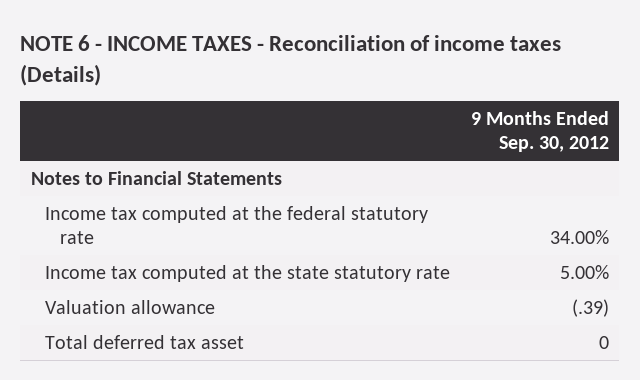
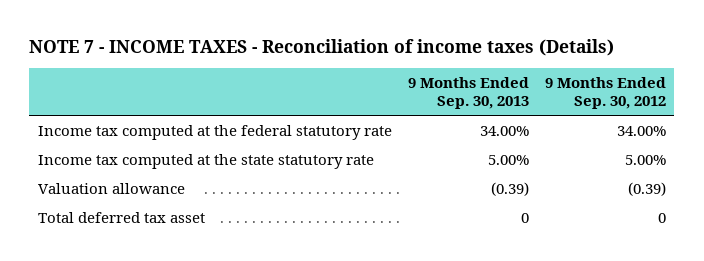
[20,34,562,86] NOTE 6 - INCOME TAXES - Reconciliation of income taxes (Details) -> [29,38,615,56] NOTE 7 - INCOME TAXES - Reconciliation of income taxes (Details)
none -> [407,77,529,110] 9 Months Ended Sep. 30, 2013
[30,170,282,185] Notes to Financial Statements -> none
[572,298,610,317] (.39) -> [628,182,667,197] (0.39)

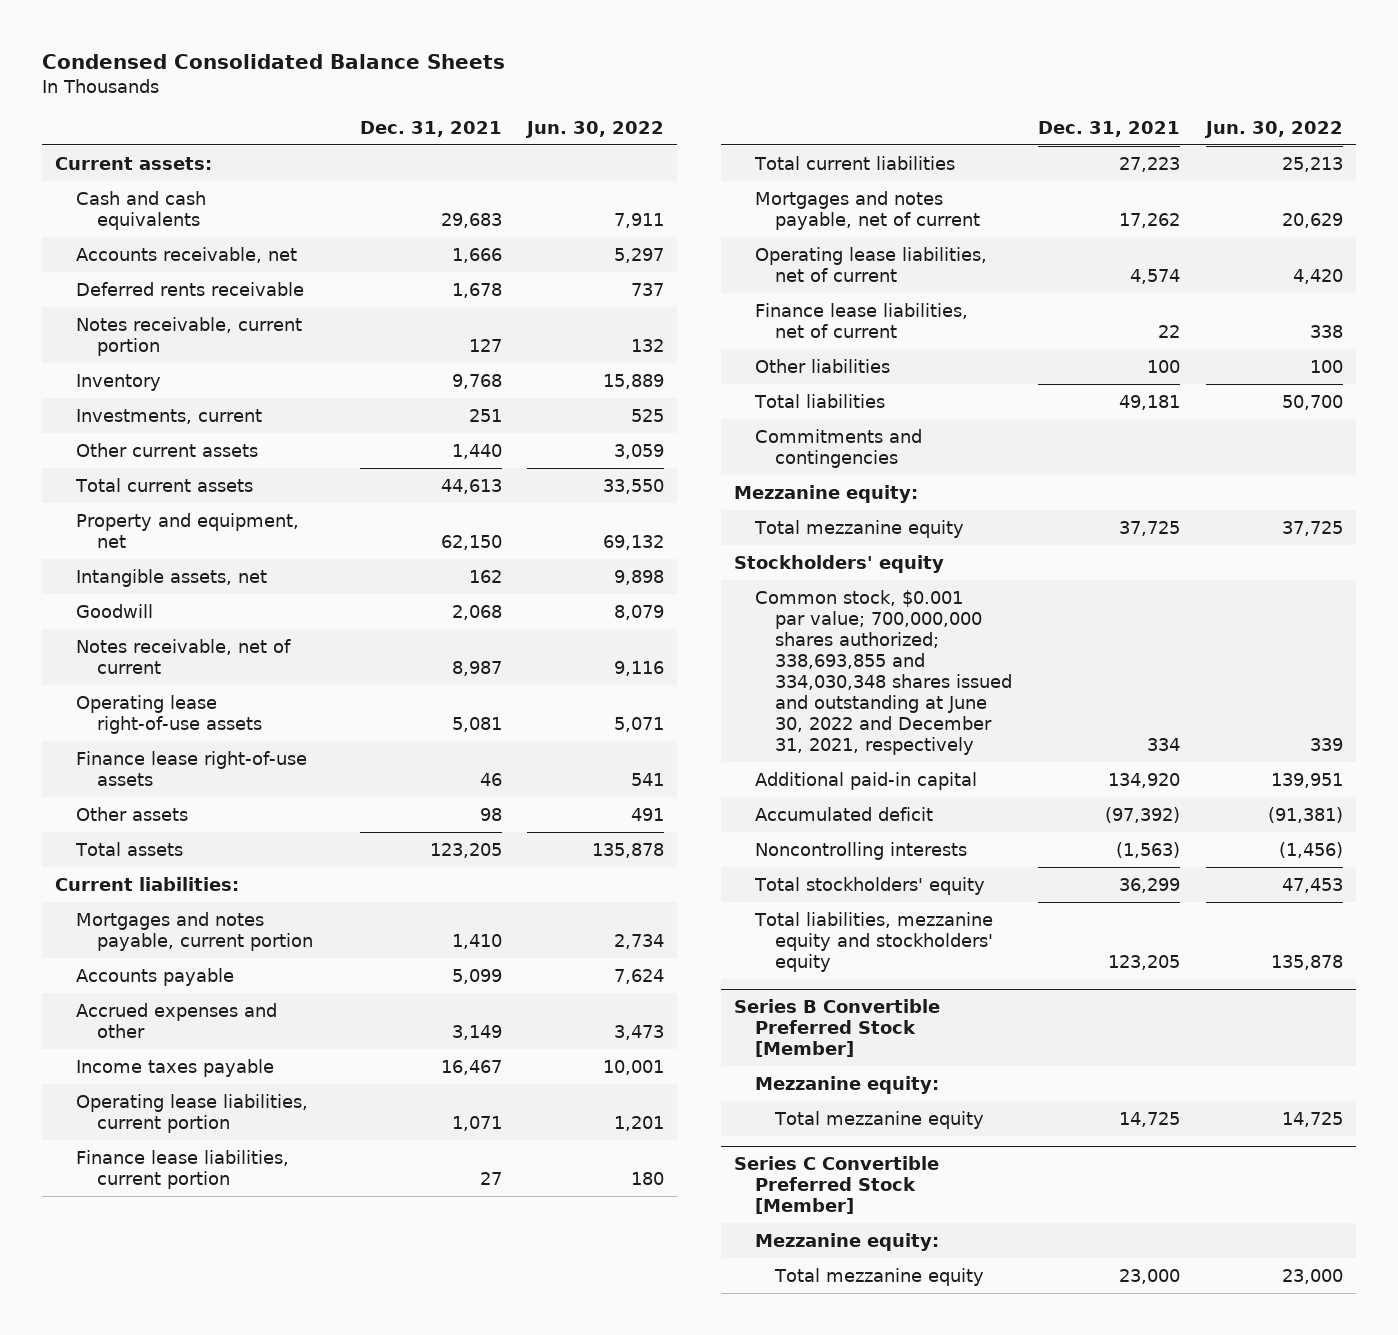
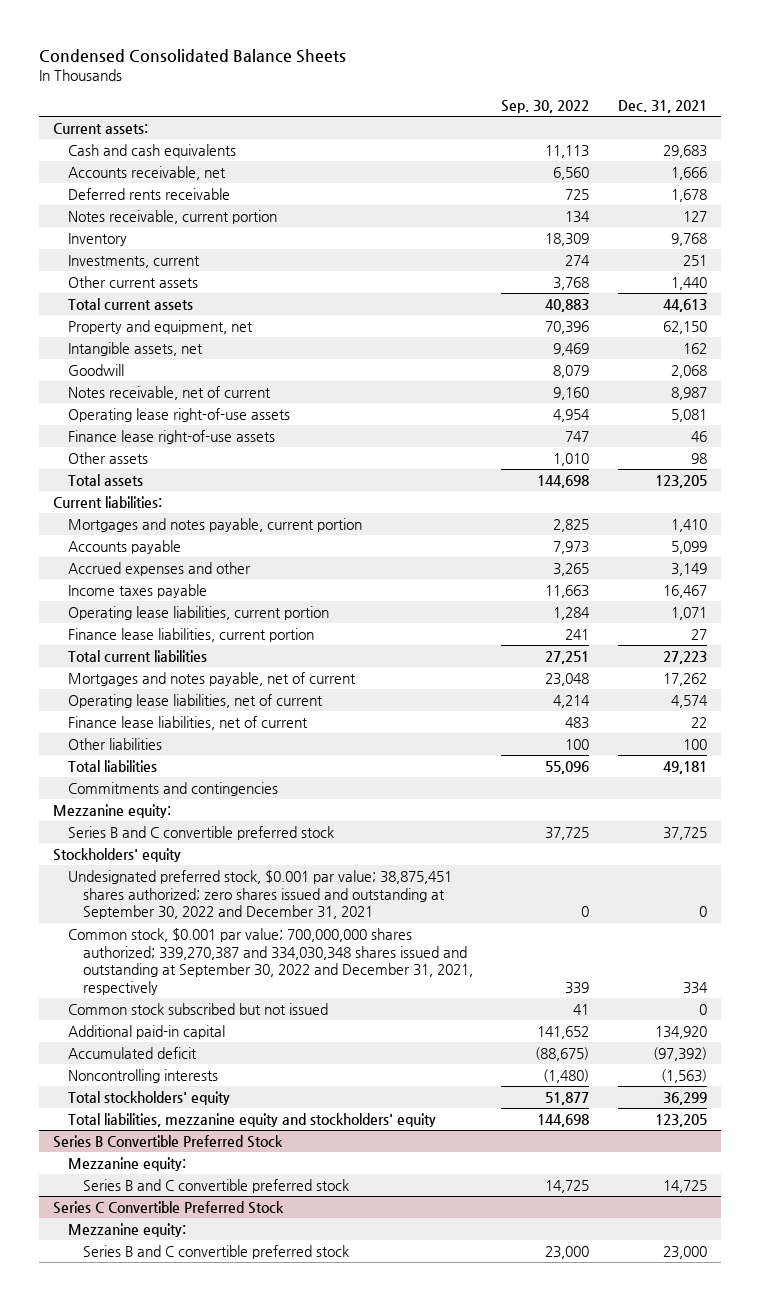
[525,120,665,138] Jun. 30, 2022 -> none
none -> [501,100,590,114] Sep. 30, 2022
[753,519,964,538] Total mezzanine equity -> [67,826,334,841] Series B and C convertible preferred stock
none -> [67,870,452,920] Undesignated preferred stock, $0.001 par value; 38,875,451 shares authorized; zero shares issued and outstanding at September 30, 2022 and December 31, 2021
[754,589,1013,756] Common stock, $0.001 par value; 700,000,000 shares authorized; 338,693,855 and 334,030,348 shares issued and outstanding at June 30, 2022 and December 31, 2021, respectively -> [67,928,473,995] Common stock, $0.001 par value; 700,000,000 shares authorized; 339,270,387 and 334,030,348 shares issued and outstanding at September 30, 2022 and December 31, 2021, respectively
none -> [67,1003,328,1016] Common stock subscribed but not issued
[733,999,940,1058] Series B Convertible Preferred Stock [Member] -> [53,1135,284,1149] Series B Convertible Preferred Stock
[774,1110,985,1129] Total mezzanine equity -> [82,1179,349,1194] Series B and C convertible preferred stock
[733,1156,939,1215] Series C Convertible Preferred Stock [Member] -> [53,1201,285,1215] Series C Convertible Preferred Stock
[774,1267,985,1286] Total mezzanine equity -> [82,1245,349,1260] Series B and C convertible preferred stock

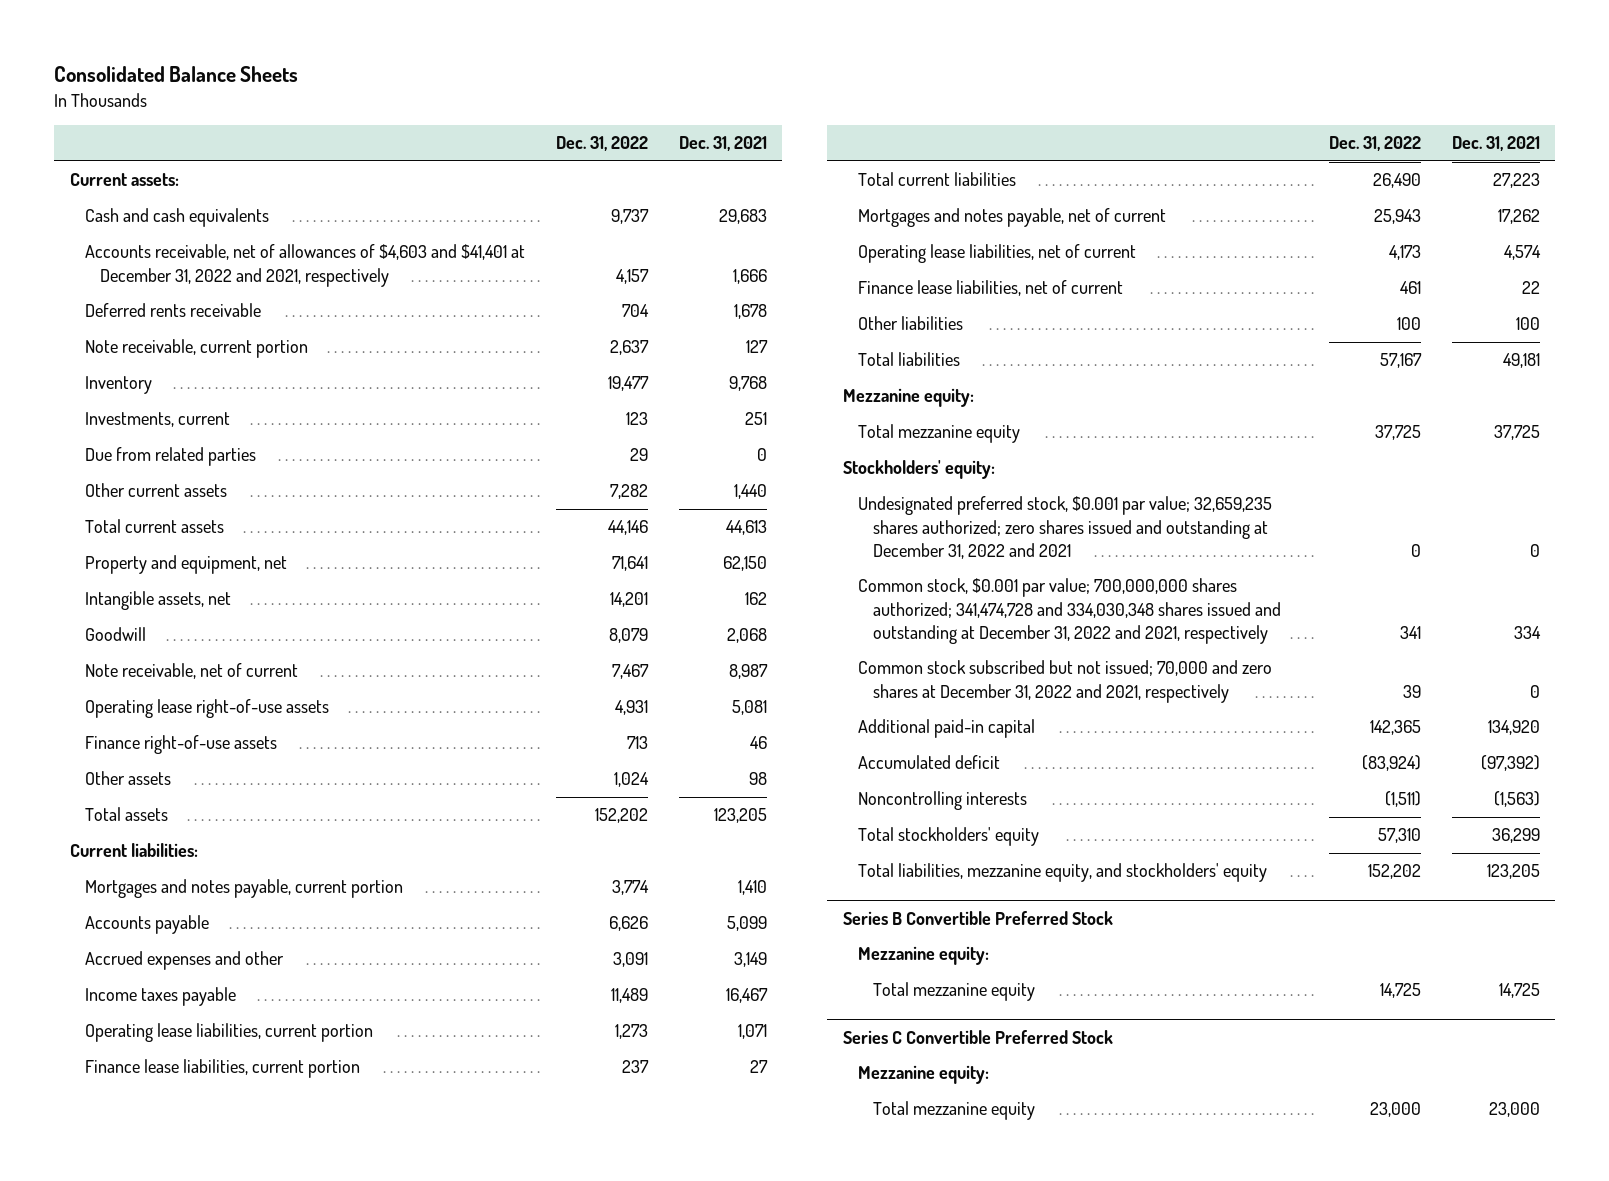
[38,48,346,63] Condensed Consolidated Balance Sheets -> [54,66,299,83] Consolidated Balance Sheets
[501,100,590,114] Sep. 30, 2022 -> none
none -> [555,136,648,152] Dec. 31, 2022
[67,166,226,181] Accounts receivable, net -> [84,244,525,287] Accounts receivable, net of allowances of $4,603 and $41,401 at December 31, 2022 and 2021, respectively
[67,210,277,225] Notes receivable, current portion -> [84,339,308,359] Note receivable, current portion
none -> [84,447,256,467] Due from related parties
[67,386,271,401] Notes receivable, net of current -> [84,663,298,680] Note receivable, net of current
[67,430,275,445] Finance lease right-of-use assets -> [84,735,277,755] Finance right-of-use assets
[67,782,278,797] Commitments and contingencies -> none
[67,1003,328,1016] Common stock subscribed but not issued -> none
[67,826,334,841] Series B and C convertible preferred stock -> [858,424,1021,444] Total mezzanine equity
[53,848,182,863] Stockholders' equity -> [842,460,995,480] Stockholders' equity:
[67,870,452,920] Undesignated preferred stock, $0.001 par value; 38,875,451 shares authorized; zero shares issued and outstanding at September 30, 2022 and December 31, 2021 -> [858,496,1273,560] Undesignated preferred stock, $0.001 par value; 32,659,235 shares authorized; zero shares issued and outstanding at December 31, 2022 and 2021
[67,928,473,995] Common stock, $0.001 par value; 700,000,000 shares authorized; 339,270,387 and 334,030,348 shares issued and outstanding at September 30, 2022 and December 31, 2021, respectively -> [858,578,1282,645] Common stock, $0.001 par value; 700,000,000 shares authorized; 341,474,728 and 334,030,348 shares issued and outstanding at December 31, 2022 and 2021, respectively
none -> [858,660,1273,703] Common stock subscribed but not issued; 70,000 and zero shares at December 31, 2022 and 2021, respectively
[67,1113,436,1128] Total liabilities, mezzanine equity and stockholders' equity -> [858,863,1268,883] Total liabilities, mezzanine equity, and stockholders' equity
[82,1179,349,1194] Series B and C convertible preferred stock -> [873,982,1036,1002] Total mezzanine equity
[82,1245,349,1260] Series B and C convertible preferred stock -> [873,1101,1036,1121] Total mezzanine equity

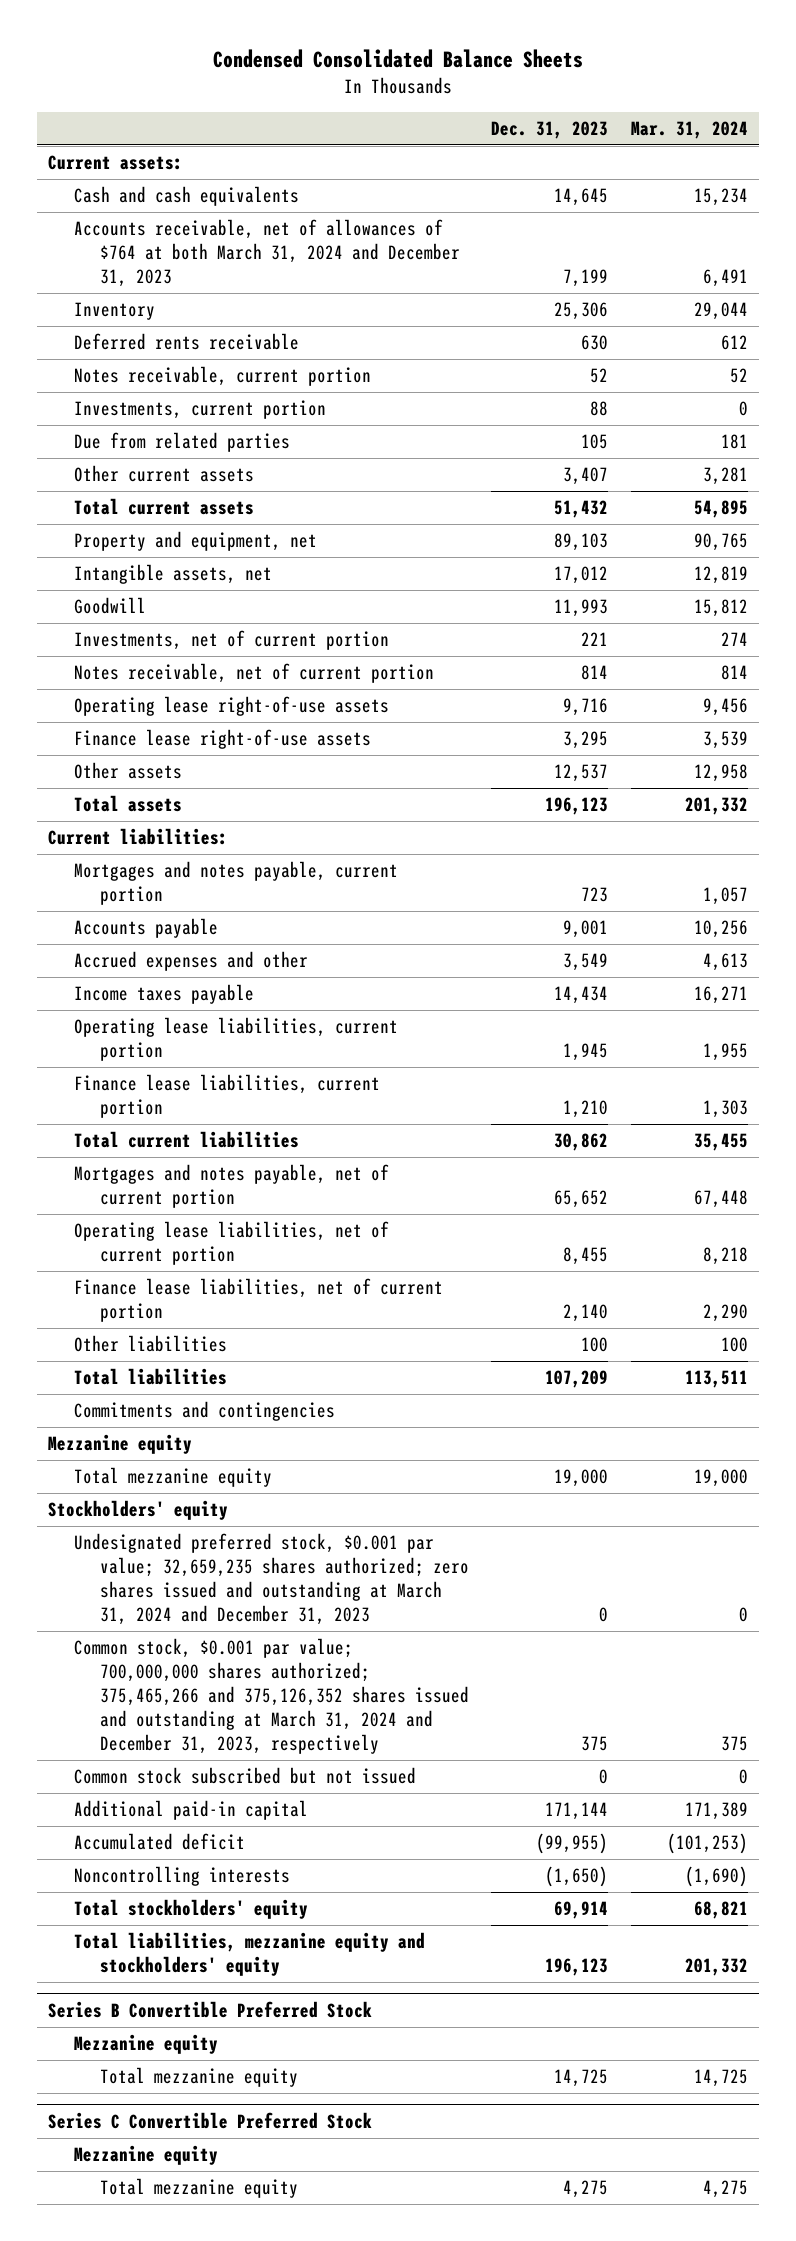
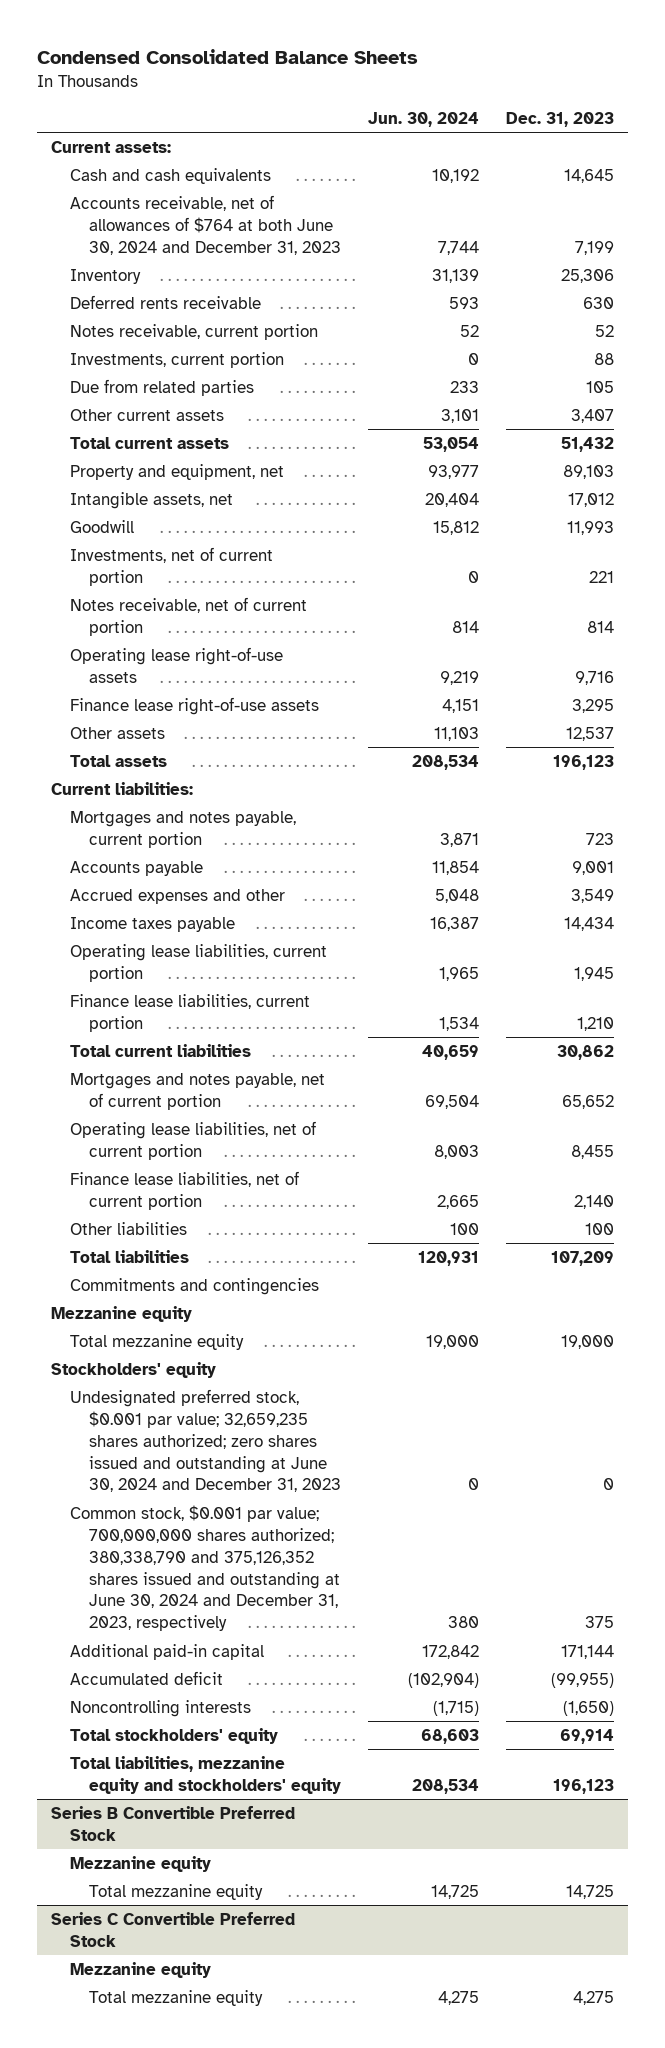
[630,121,748,140] Mar. 31, 2024 -> none
none -> [368,111,480,127] Jun. 30, 2024
[74,219,461,288] Accounts receivable, net of allowances of $764 at both March 31, 2024 and December 31, 2023 -> [69,195,342,255] Accounts receivable, net of allowances of $764 at both June 30, 2024 and December 31, 2023
[74,1767,417,1785] Common stock subscribed but not issued -> none
[74,1533,470,1626] Undesignated preferred stock, $0.001 par value; 32,659,235 shares authorized; zero shares issued and outstanding at March 31, 2024 and December 31, 2023 -> [69,1389,342,1493] Undesignated preferred stock, $0.001 par value; 32,659,235 shares authorized; zero shares issued and outstanding at June 30, 2024 and December 31, 2023
[74,1638,470,1754] Common stock, $0.001 par value; 700,000,000 shares authorized; 375,465,266 and 375,126,352 shares issued and outstanding at March 31, 2024 and December 31, 2023, respectively -> [69,1505,341,1632] Common stock, $0.001 par value; 700,000,000 shares authorized; 380,338,790 and 375,126,352 shares issued and outstanding at June 30, 2024 and December 31, 2023, respectively

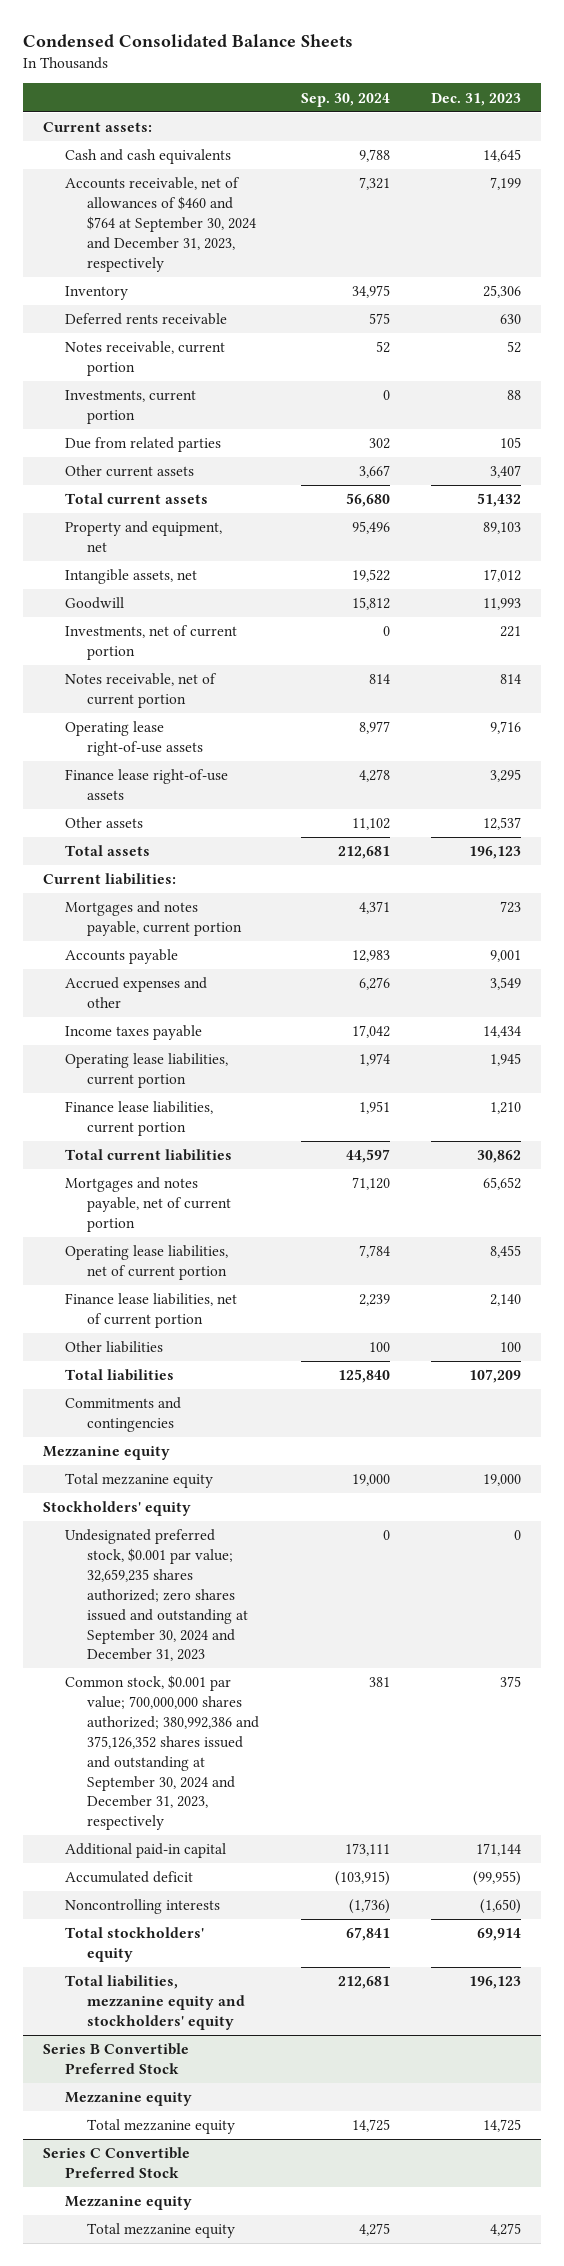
[368,111,480,127] Jun. 30, 2024 -> none
none -> [300,92,390,107] Sep. 30, 2024
[69,195,342,255] Accounts receivable, net of allowances of $764 at both June 30, 2024 and December 31, 2023 -> [65,177,257,272] Accounts receivable, net of allowances of $460 and $764 at September 30, 2024 and December 31, 2023, respectively
[69,1389,342,1493] Undesignated preferred stock, $0.001 par value; 32,659,235 shares authorized; zero shares issued and outstanding at June 30, 2024 and December 31, 2023 -> [65,1529,249,1662] Undesignated preferred stock, $0.001 par value; 32,659,235 shares authorized; zero shares issued and outstanding at September 30, 2024 and December 31, 2023
[69,1505,341,1632] Common stock, $0.001 par value; 700,000,000 shares authorized; 380,338,790 and 375,126,352 shares issued and outstanding at June 30, 2024 and December 31, 2023, respectively -> [65,1675,260,1831] Common stock, $0.001 par value; 700,000,000 shares authorized; 380,992,386 and 375,126,352 shares issued and outstanding at September 30, 2024 and December 31, 2023, respectively

